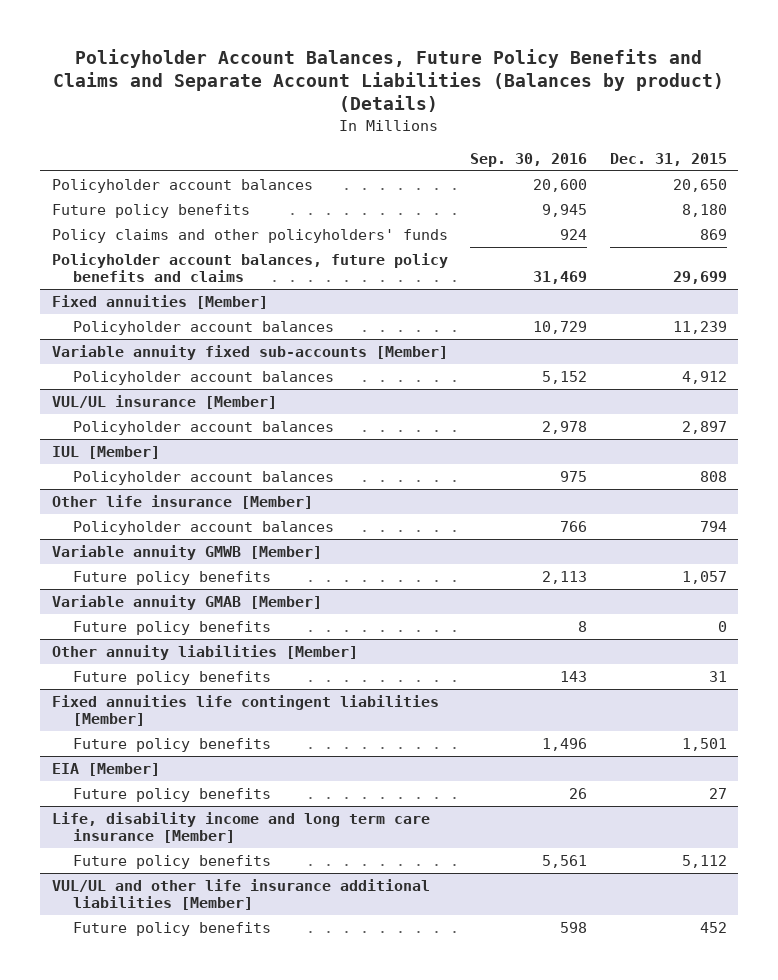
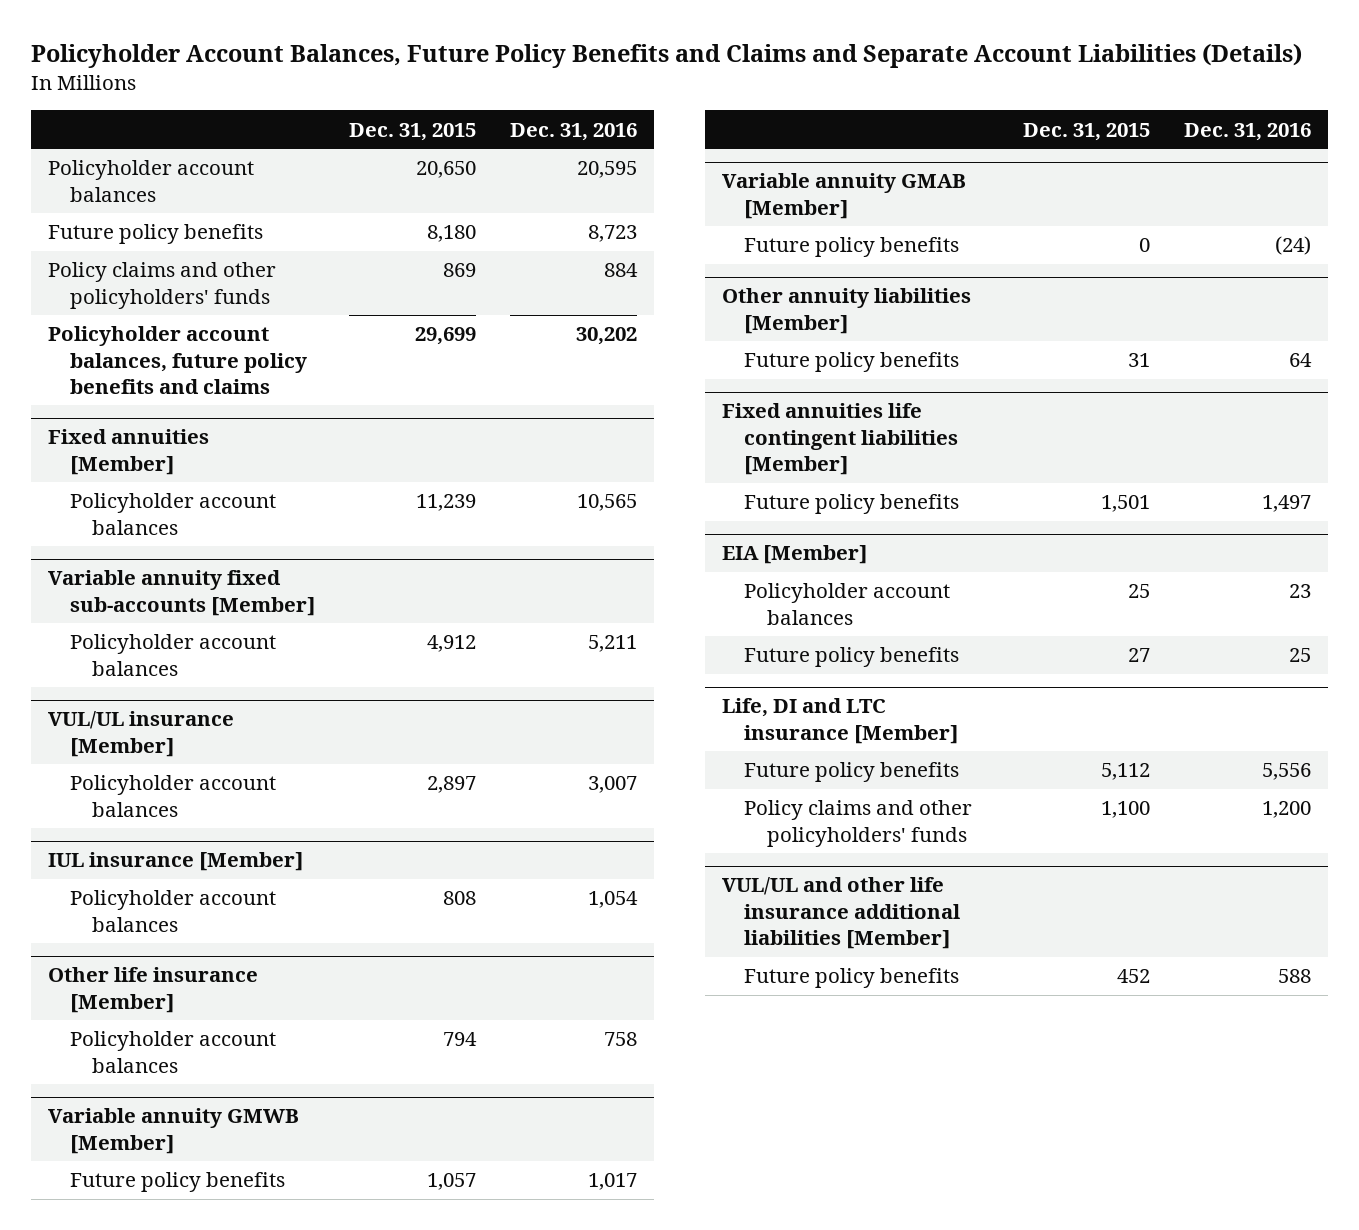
[53,48,725,113] Policyholder Account Balances, Future Policy Benefits and Claims and Separate Account Liabilities (Balances by product) (Details) -> [30,43,1302,69] Policyholder Account Balances, Future Policy Benefits and Claims and Separate Account Liabilities (Details)
[470,152,588,167] Sep. 30, 2016 -> none
none -> [510,122,638,141] Dec. 31, 2016
[51,446,160,460] IUL [Member] -> [47,852,303,872] IUL insurance [Member]
none -> [744,583,951,625] Policyholder account balances
[51,812,430,844] Life, disability income and long term care insurance [Member] -> [721,698,959,744] Life, DI and LTC insurance [Member]
none -> [744,800,973,847] Policy claims and other policyholders' funds

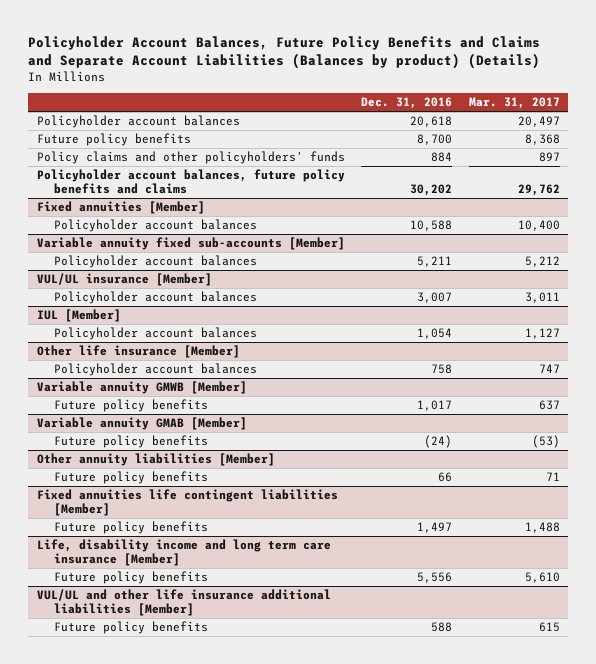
[30,43,1302,69] Policyholder Account Balances, Future Policy Benefits and Claims and Separate Account Liabilities (Details) -> [28,35,541,70] Policyholder Account Balances, Future Policy Benefits and Claims and Separate Account Liabilities (Balances by product) (Details)
[349,122,477,141] Dec. 31, 2015 -> none
none -> [468,97,560,110] Mar. 31, 2017
[577,161,638,179] 20,595 -> [410,116,453,128] 20,618
[588,225,638,243] 8,723 -> [417,134,453,146] 8,700
[577,494,638,512] 10,565 -> [410,220,453,232] 10,588
[47,852,303,872] IUL insurance [Member] -> [36,309,121,323] IUL [Member]
[1289,353,1313,368] 64 -> [438,472,453,483] 66
[721,545,867,565] EIA [Member] -> none
[744,583,951,625] Policyholder account balances -> none
[744,647,960,668] Future policy benefits -> none
[721,698,959,744] Life, DI and LTC insurance [Member] -> [36,539,331,567] Life, disability income and long term care insurance [Member]
[744,800,973,847] Policy claims and other policyholders' funds -> none

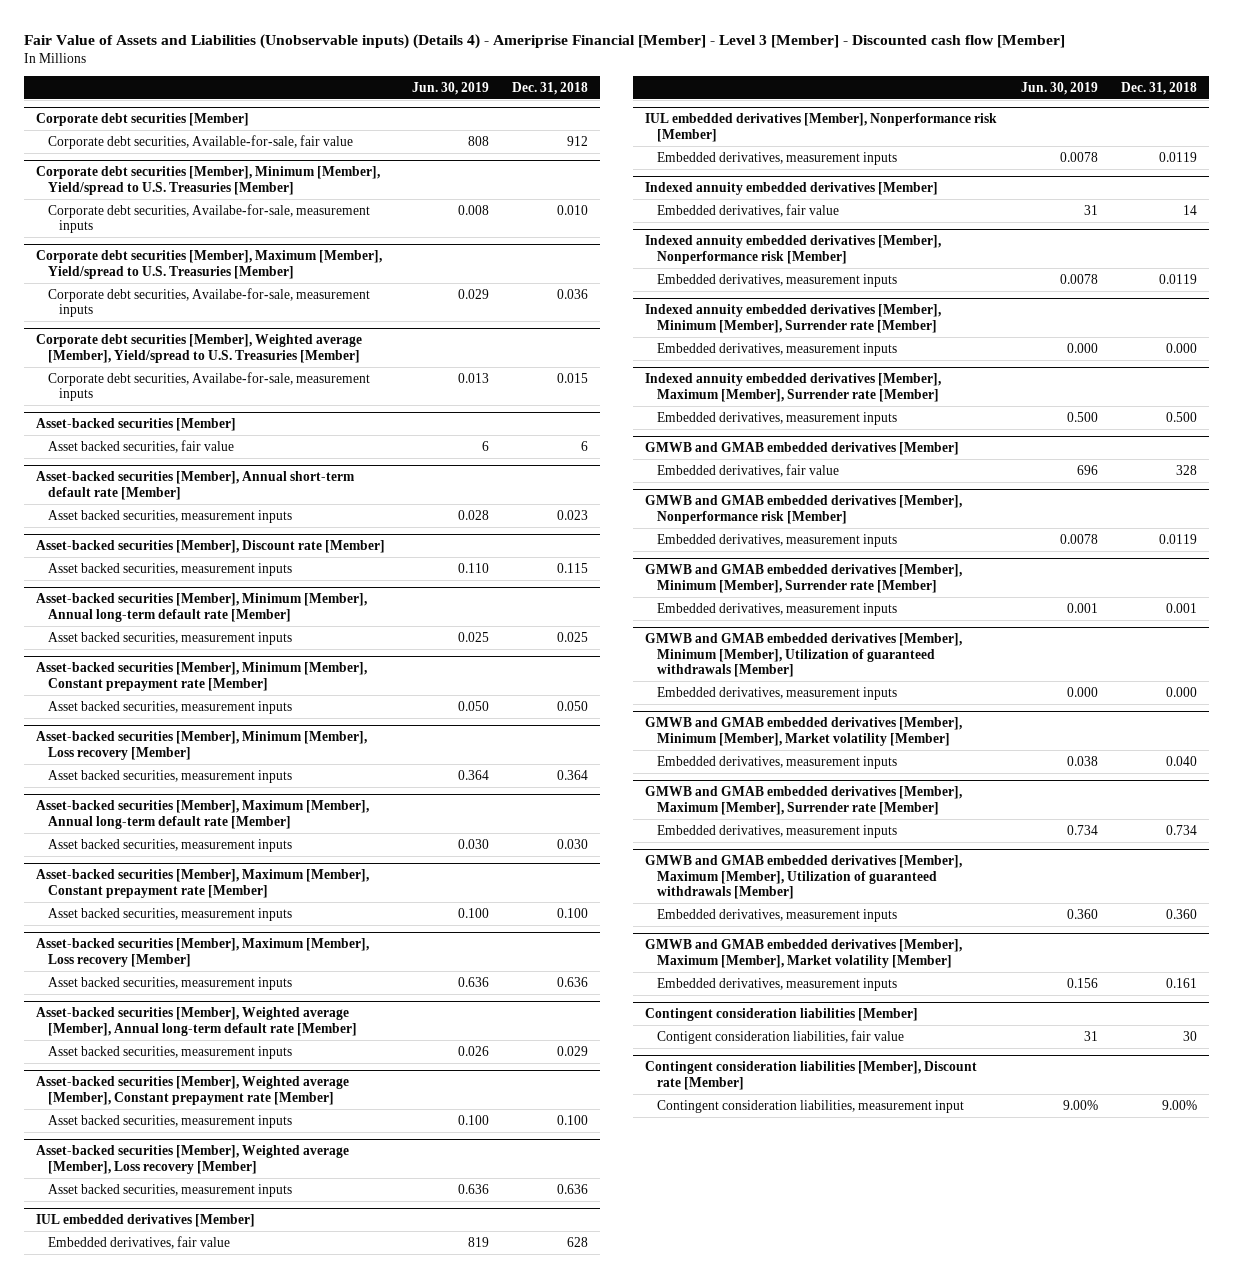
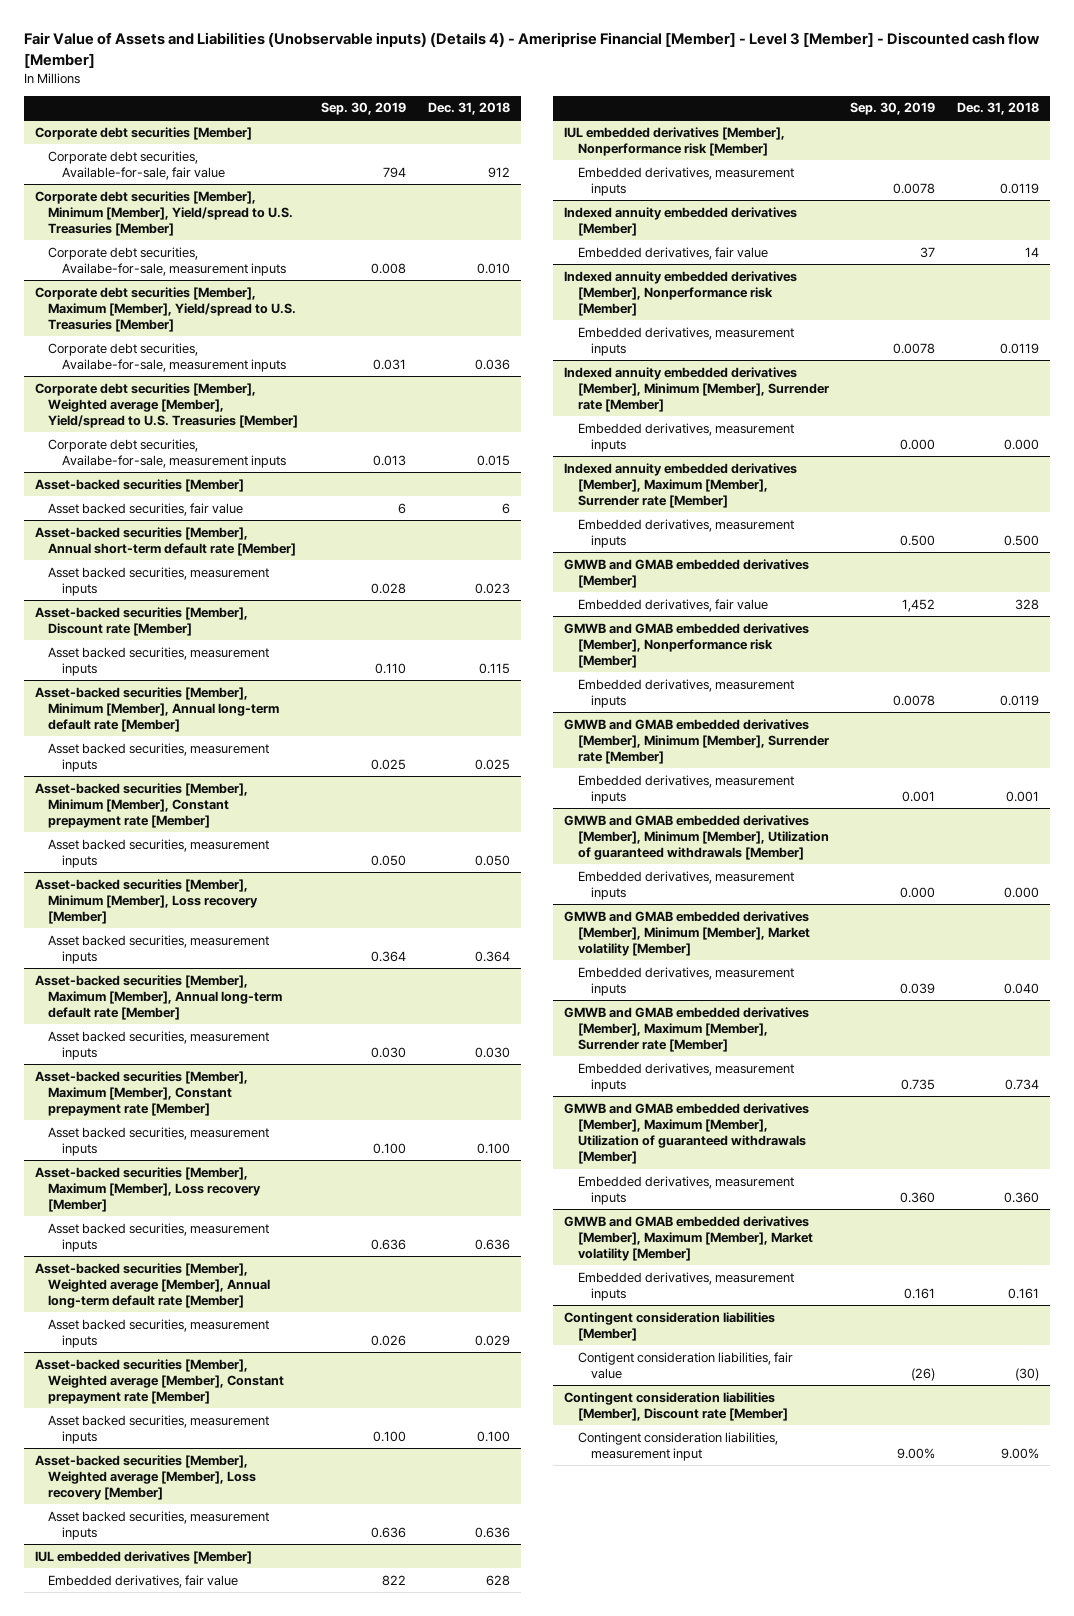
[411,81,489,95] Jun. 30, 2019 -> none
none -> [320,102,406,116] Sep. 30, 2019
[1183,1030,1198,1041] 30 -> [1015,1367,1040,1381] (30)

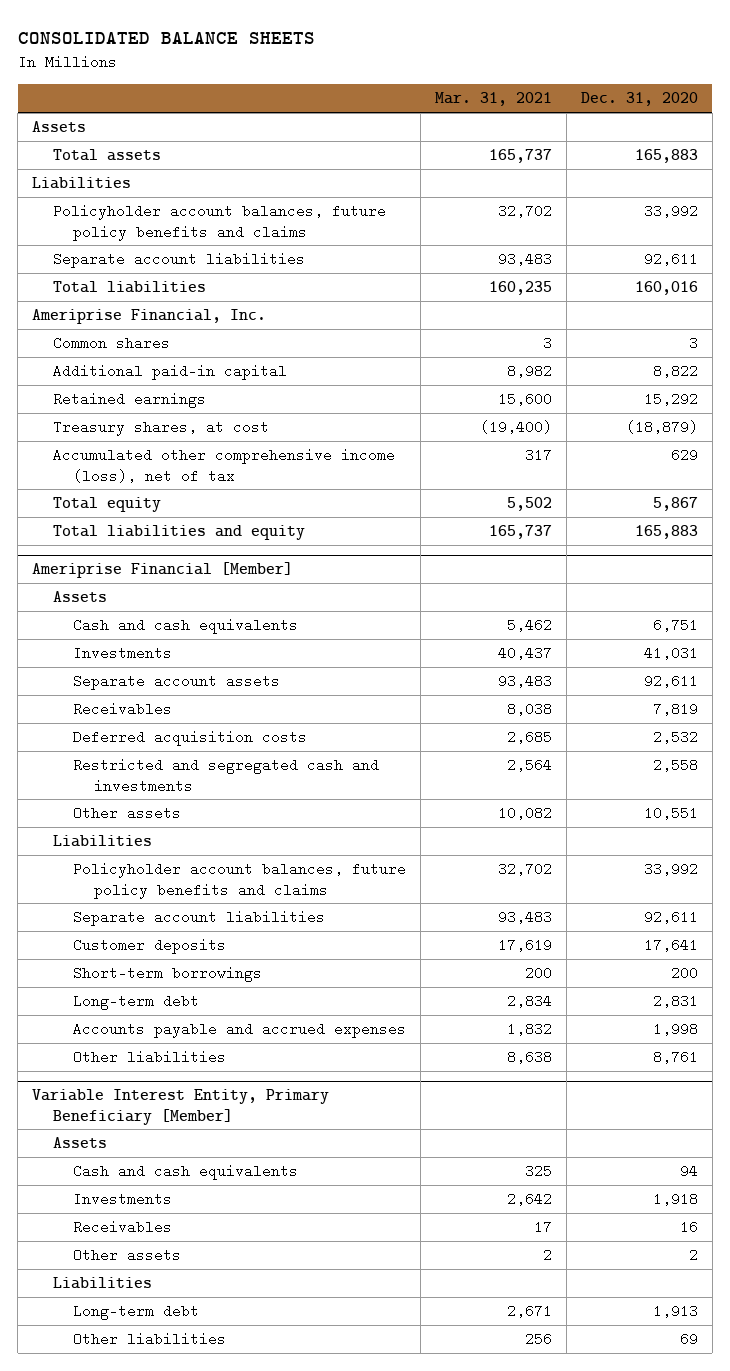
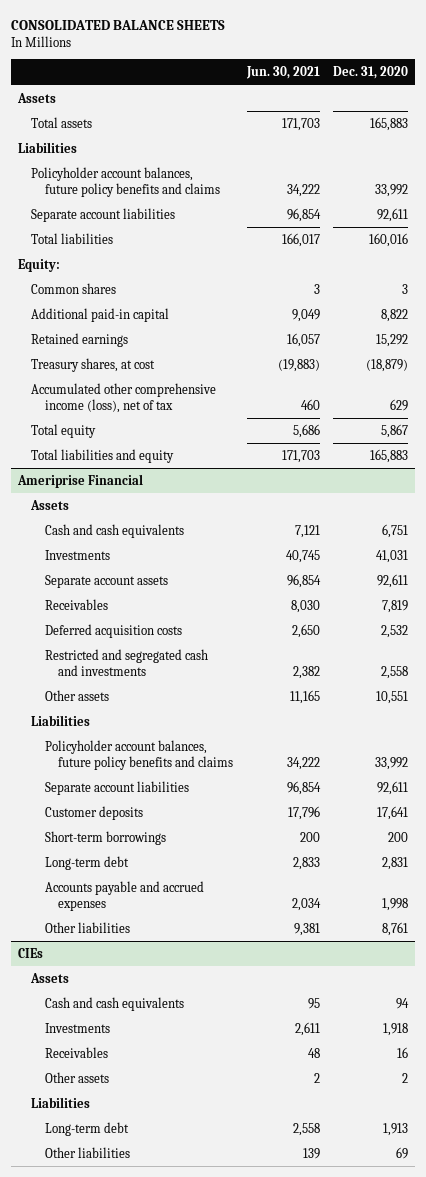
[435,92,553,107] Mar. 31, 2021 -> none
none -> [245,66,320,80] Jun. 30, 2021
[31,309,266,325] Ameriprise Financial, Inc. -> [17,258,60,272] Equity:
[31,562,293,579] Ameriprise Financial [Member] -> [16,473,143,488] Ameriprise Financial
[31,1089,329,1125] Variable Interest Entity, Primary Beneficiary [Member] -> [17,947,43,958] CIEs

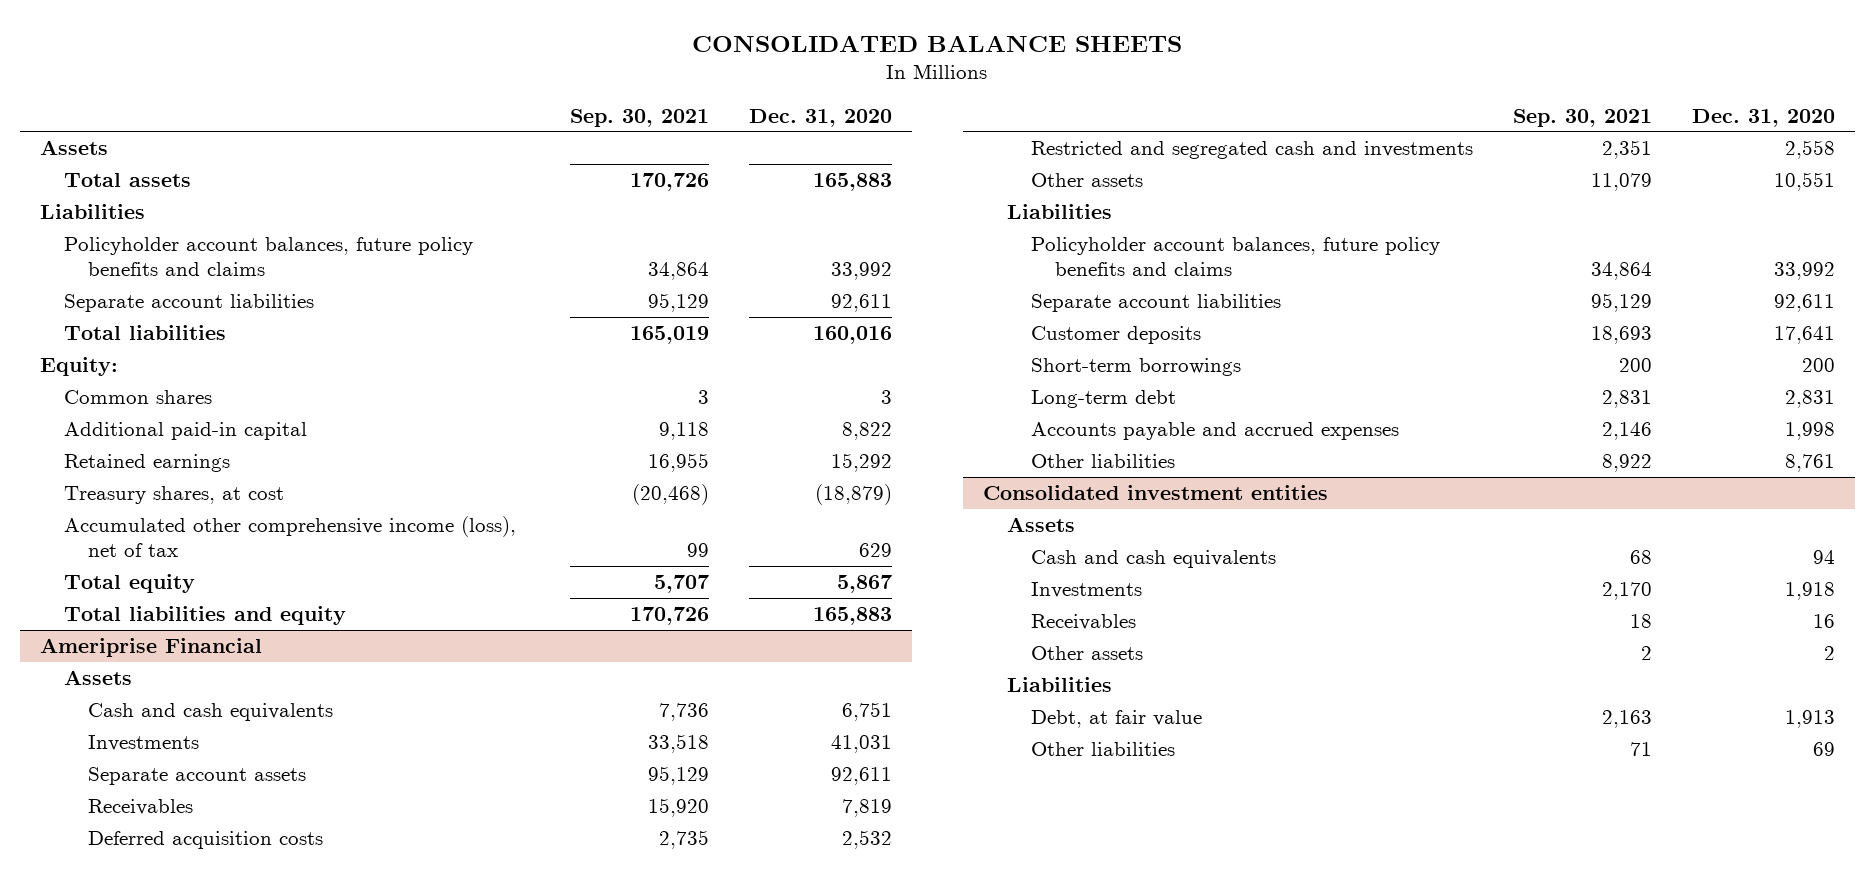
[245,66,320,80] Jun. 30, 2021 -> none
none -> [569,108,709,127] Sep. 30, 2021
[17,947,43,958] CIEs -> [982,484,1328,500] Consolidated investment entities
[44,1121,129,1136] Long-term debt -> [1030,709,1202,728] Debt, at fair value

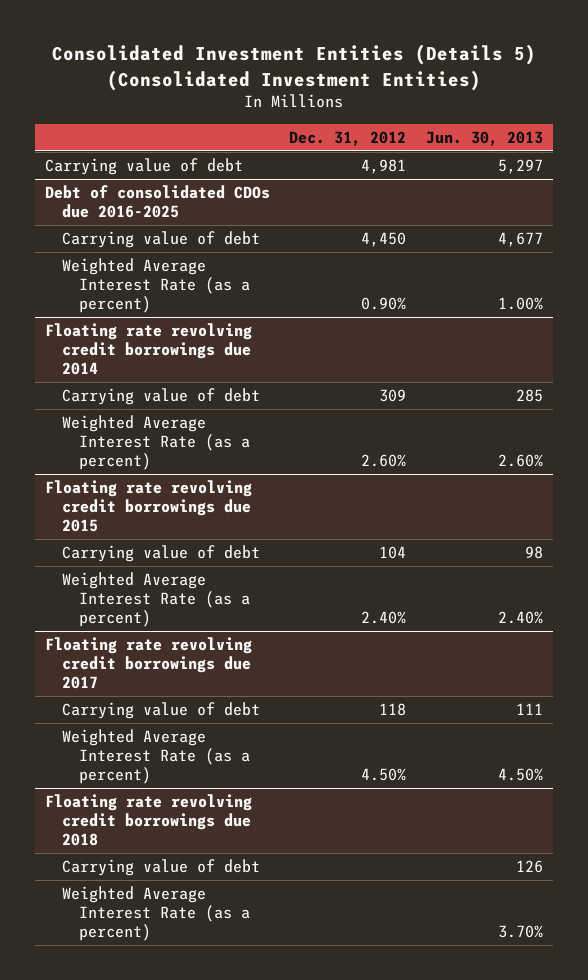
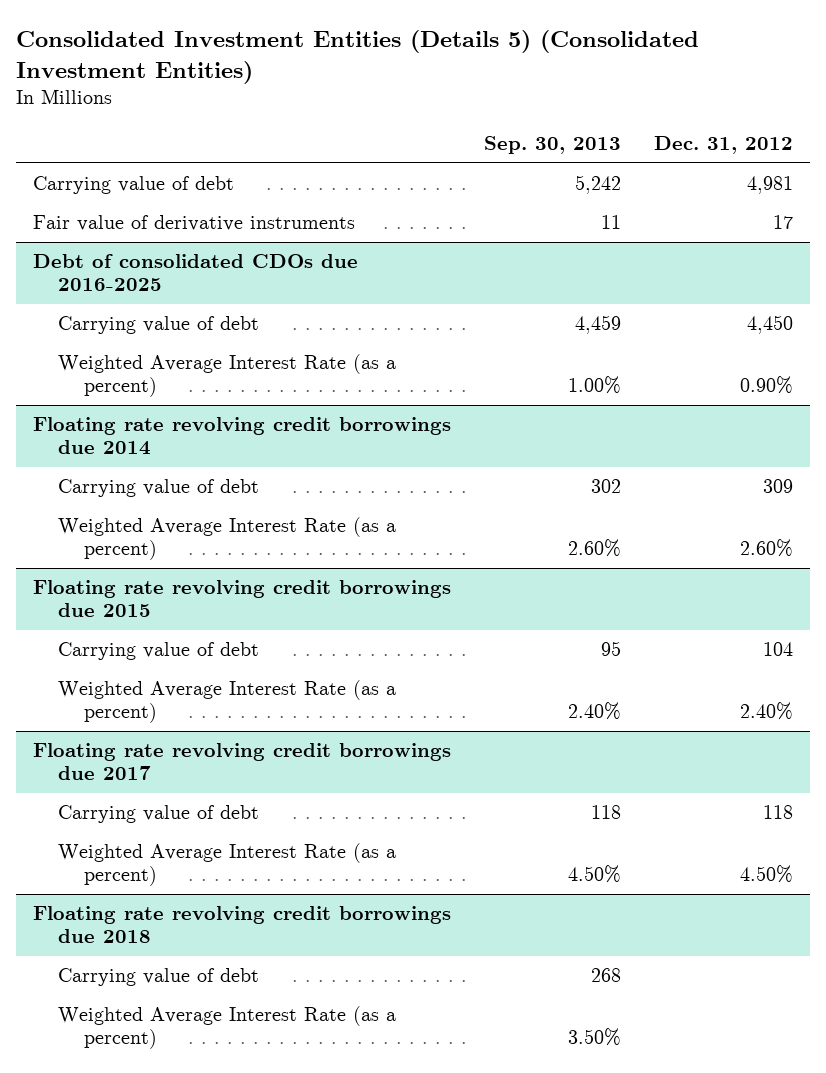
[426,130,544,146] Jun. 30, 2013 -> none
none -> [484,136,622,155] Sep. 30, 2013
none -> [32,215,355,232] Fair value of derivative instruments

